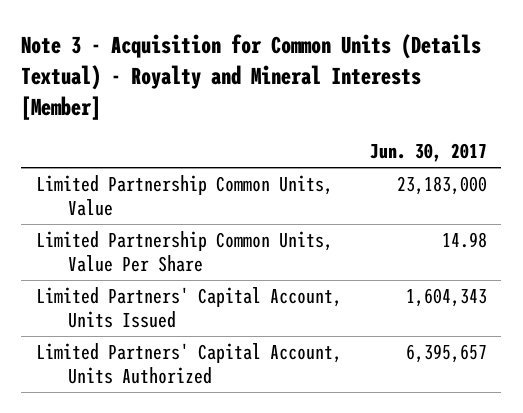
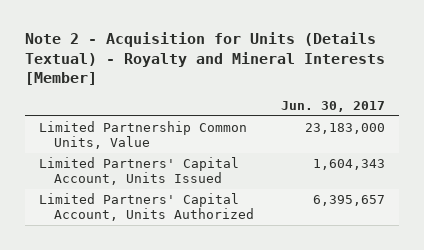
[21,33,482,120] Note 3 - Acquisition for Common Units (Details Textual) - Royalty and Mineral Interests [Member] -> [24,32,385,85] Note 2 - Acquisition for Units (Details Textual) - Royalty and Mineral Interests [Member]
[35,231,333,272] Limited Partnership Common Units, Value Per Share -> none

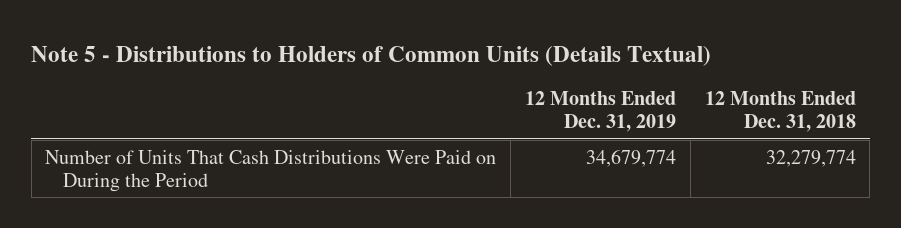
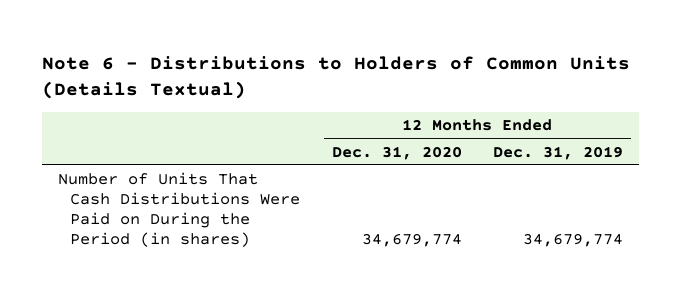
[31,45,712,66] Note 5 - Distributions to Holders of Common Units (Details Textual) -> [42,55,631,100] Note 6 - Distributions to Holders of Common Units (Details Textual)
[704,91,856,133] 12 Months Ended Dec. 31, 2018 -> none
none -> [331,145,462,160] Dec. 31, 2020
[45,149,497,192] Number of Units That Cash Distributions Were Paid on During the Period -> [57,172,301,248] Number of Units That Cash Distributions Were Paid on During the Period (in shares)

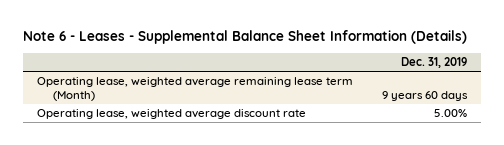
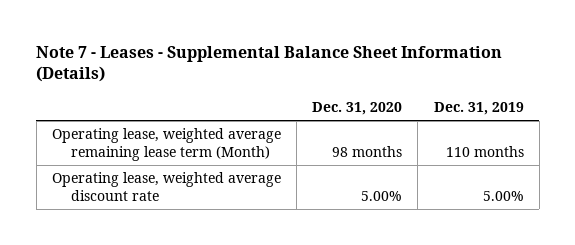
[23,30,468,45] Note 6 - Leases - Supplemental Balance Sheet Information (Details) -> [36,45,503,83] Note 7 - Leases - Supplemental Balance Sheet Information (Details)
none -> [312,101,403,115] Dec. 31, 2020
[381,90,468,101] 9 years 60 days -> [445,145,524,157] 110 months

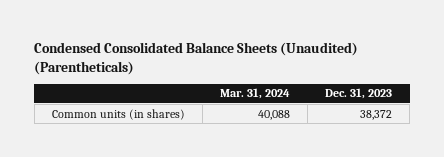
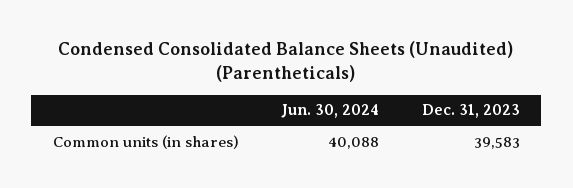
[219,88,290,100] Mar. 31, 2024 -> none
none -> [281,104,380,119] Jun. 30, 2024
[360,109,393,120] 38,372 -> [474,136,521,149] 39,583

